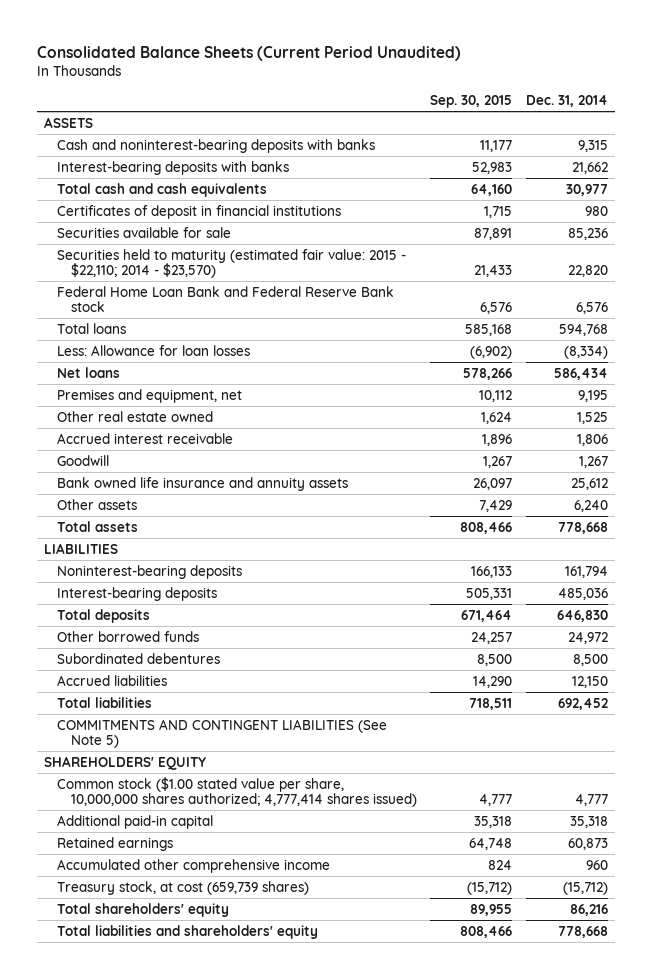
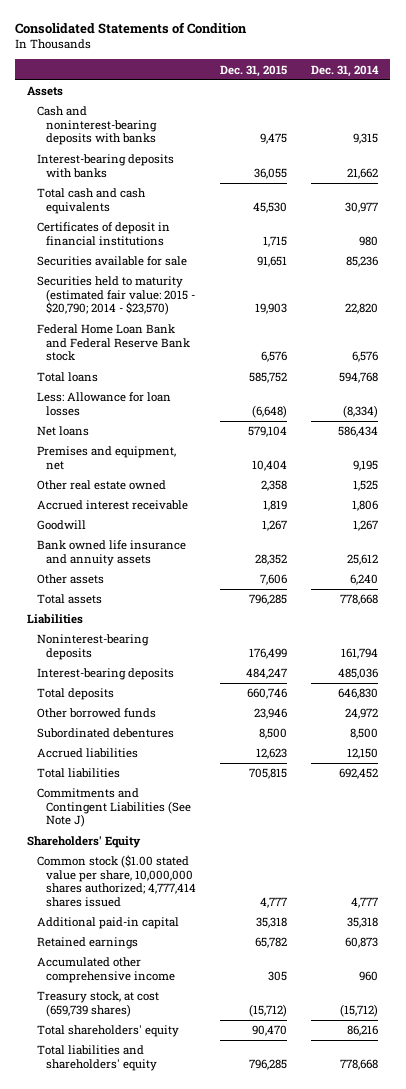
[37,45,462,61] Consolidated Balance Sheets (Current Period Unaudited) -> [15,21,248,34] Consolidated Statements of Condition
[430,94,513,108] Sep. 30, 2015 -> none
none -> [220,64,288,77] Dec. 31, 2015
[44,116,94,128] ASSETS -> [27,86,64,97] Assets
[57,248,407,279] Securities held to maturity (estimated fair value: 2015 - $22,110; 2014 - $23,570) -> [36,276,195,316] Securities held to maturity (estimated fair value: 2015 - $20,790; 2014 - $23,570)
[44,542,119,554] LIABILITIES -> [27,614,84,625] Liabilities
[57,718,388,749] COMMITMENTS AND CONTINGENT LIABILITIES (See Note 5) -> [36,788,191,828] Commitments and Contingent Liabilities (See Note J)
[44,755,207,770] SHAREHOLDERS' EQUITY -> [27,836,142,849] Shareholders' Equity
[57,776,417,808] Common stock ($1.00 stated value per share, 10,000,000 shares authorized; 4,777,414 shares issued) -> [36,855,196,907] Common stock ($1.00 stated value per share, 10,000,000 shares authorized; 4,777,414 shares issued

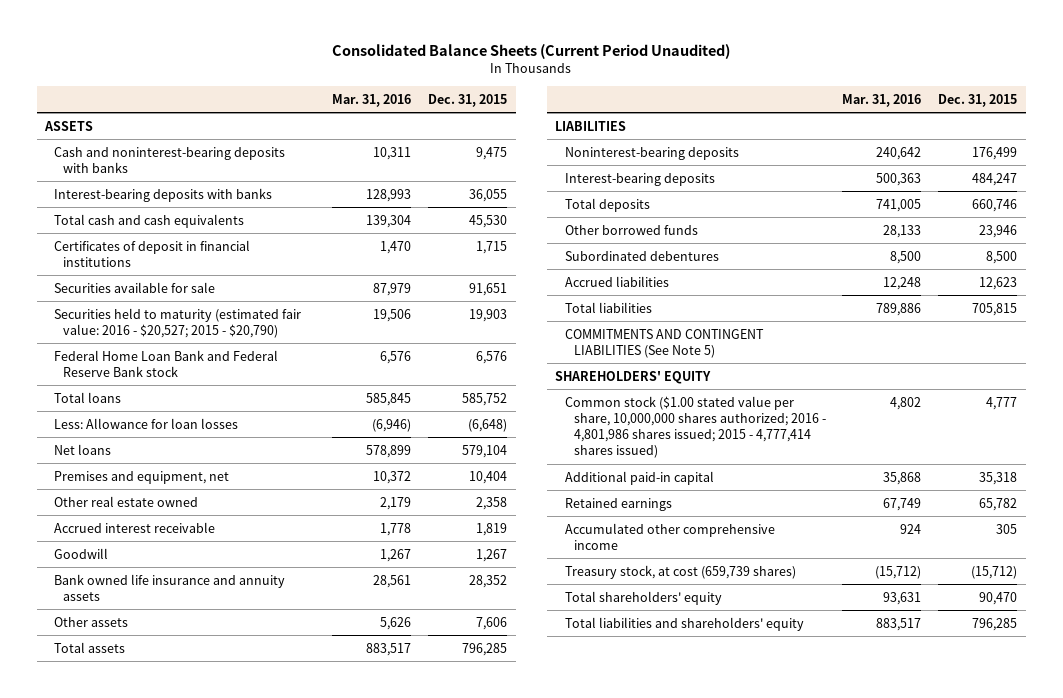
[15,21,248,34] Consolidated Statements of Condition -> [332,44,731,60] Consolidated Balance Sheets (Current Period Unaudited)
[311,64,380,77] Dec. 31, 2014 -> none
none -> [332,93,412,107] Mar. 31, 2016
[27,86,64,97] Assets -> [44,120,94,131] ASSETS
[36,276,195,316] Securities held to maturity (estimated fair value: 2015 - $20,790; 2014 - $23,570) -> [54,307,302,338] Securities held to maturity (estimated fair value: 2016 - $20,527; 2015 - $20,790)
[27,614,84,625] Liabilities -> [555,120,627,131] LIABILITIES
[36,788,191,828] Commitments and Contingent Liabilities (See Note J) -> [564,328,764,358] COMMITMENTS AND CONTINGENT LIABILITIES (See Note 5)
[27,836,142,849] Shareholders' Equity -> [555,370,712,384] SHAREHOLDERS' EQUITY
[36,855,196,907] Common stock ($1.00 stated value per share, 10,000,000 shares authorized; 4,777,414 shares issued -> [564,395,826,459] Common stock ($1.00 stated value per share, 10,000,000 shares authorized; 2016 - 4,801,986 shares issued; 2015 - 4,777,414 shares issued)

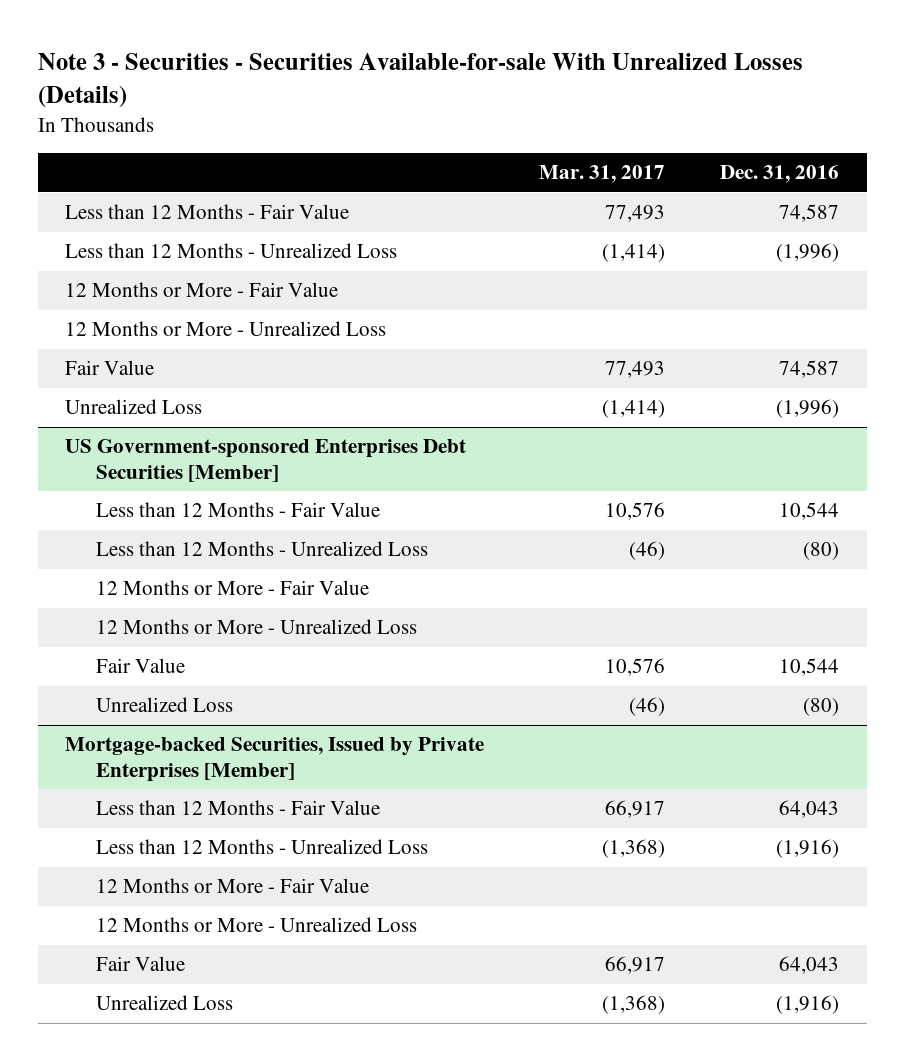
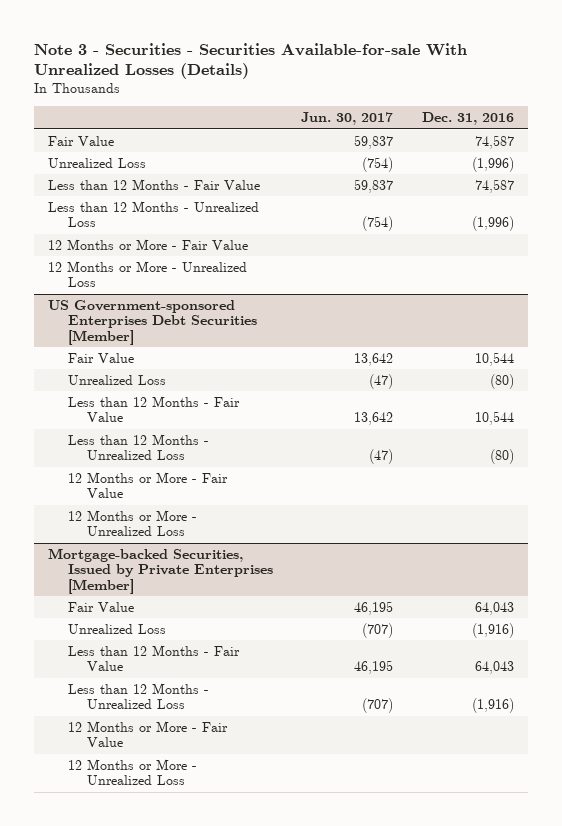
[539,165,666,184] Mar. 31, 2017 -> none
none -> [301,112,394,126] Jun. 30, 2017
[65,360,155,376] Fair Value -> [48,135,115,146] Fair Value
[65,399,203,415] Unrealized Loss -> [48,157,147,168] Unrealized Loss
[95,658,185,674] Fair Value -> [67,352,134,363] Fair Value
[95,697,233,713] Unrealized Loss -> [67,374,166,385] Unrealized Loss
[95,956,185,972] Fair Value -> [67,601,134,612] Fair Value
[95,995,233,1011] Unrealized Loss -> [67,623,166,634] Unrealized Loss

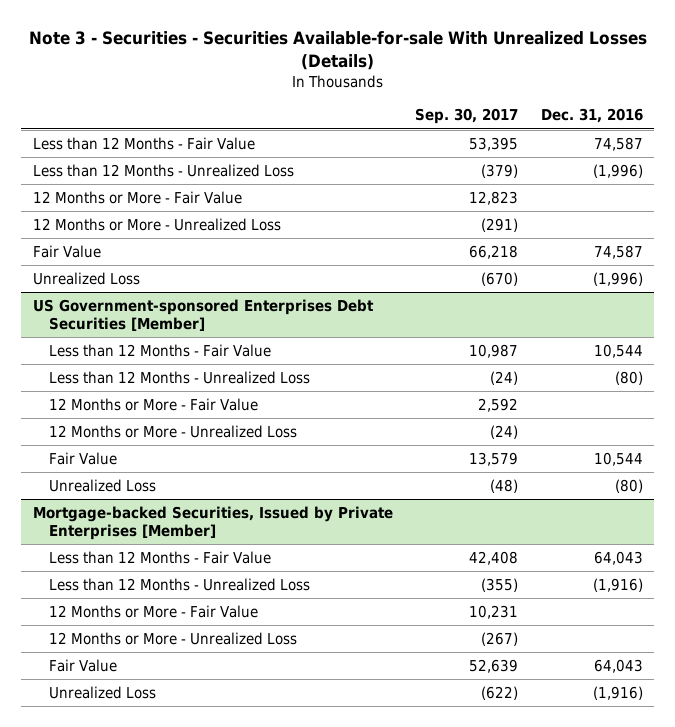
[301,112,394,126] Jun. 30, 2017 -> none
none -> [415,108,519,125] Sep. 30, 2017
[48,135,115,146] Fair Value -> [32,244,101,258] Fair Value
[48,157,147,168] Unrealized Loss -> [32,271,140,285] Unrealized Loss
[67,352,134,363] Fair Value -> [49,451,118,465] Fair Value
[67,374,166,385] Unrealized Loss -> [49,478,157,492] Unrealized Loss
[67,601,134,612] Fair Value -> [49,658,118,672] Fair Value
[67,623,166,634] Unrealized Loss -> [49,685,157,699] Unrealized Loss

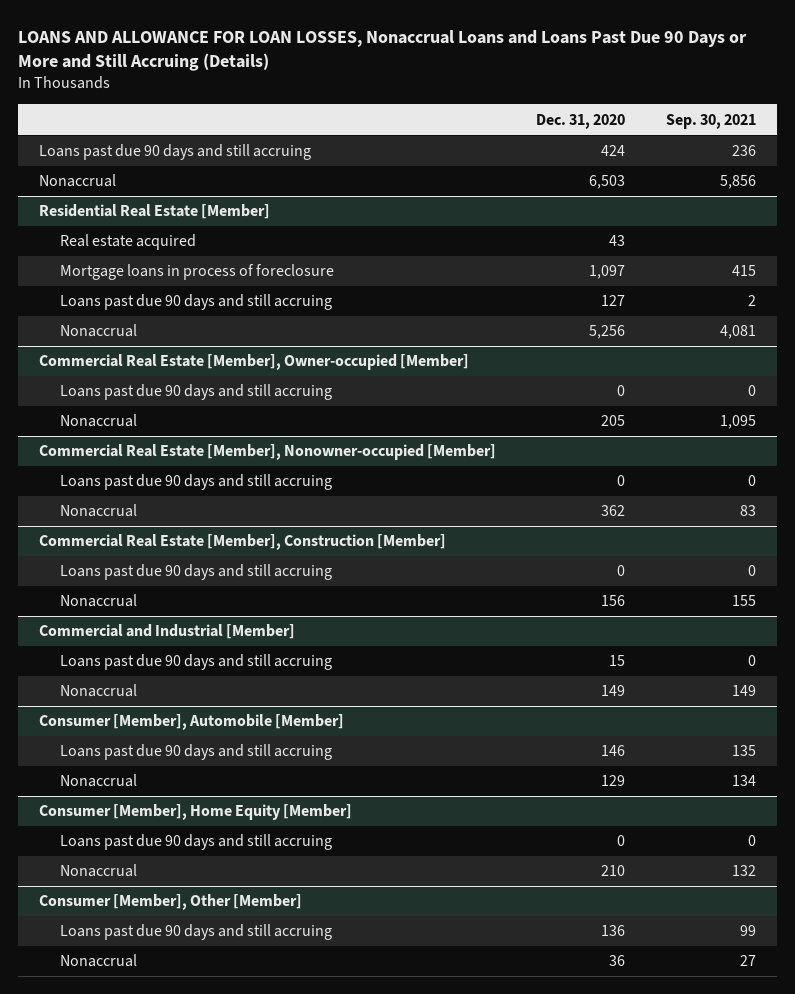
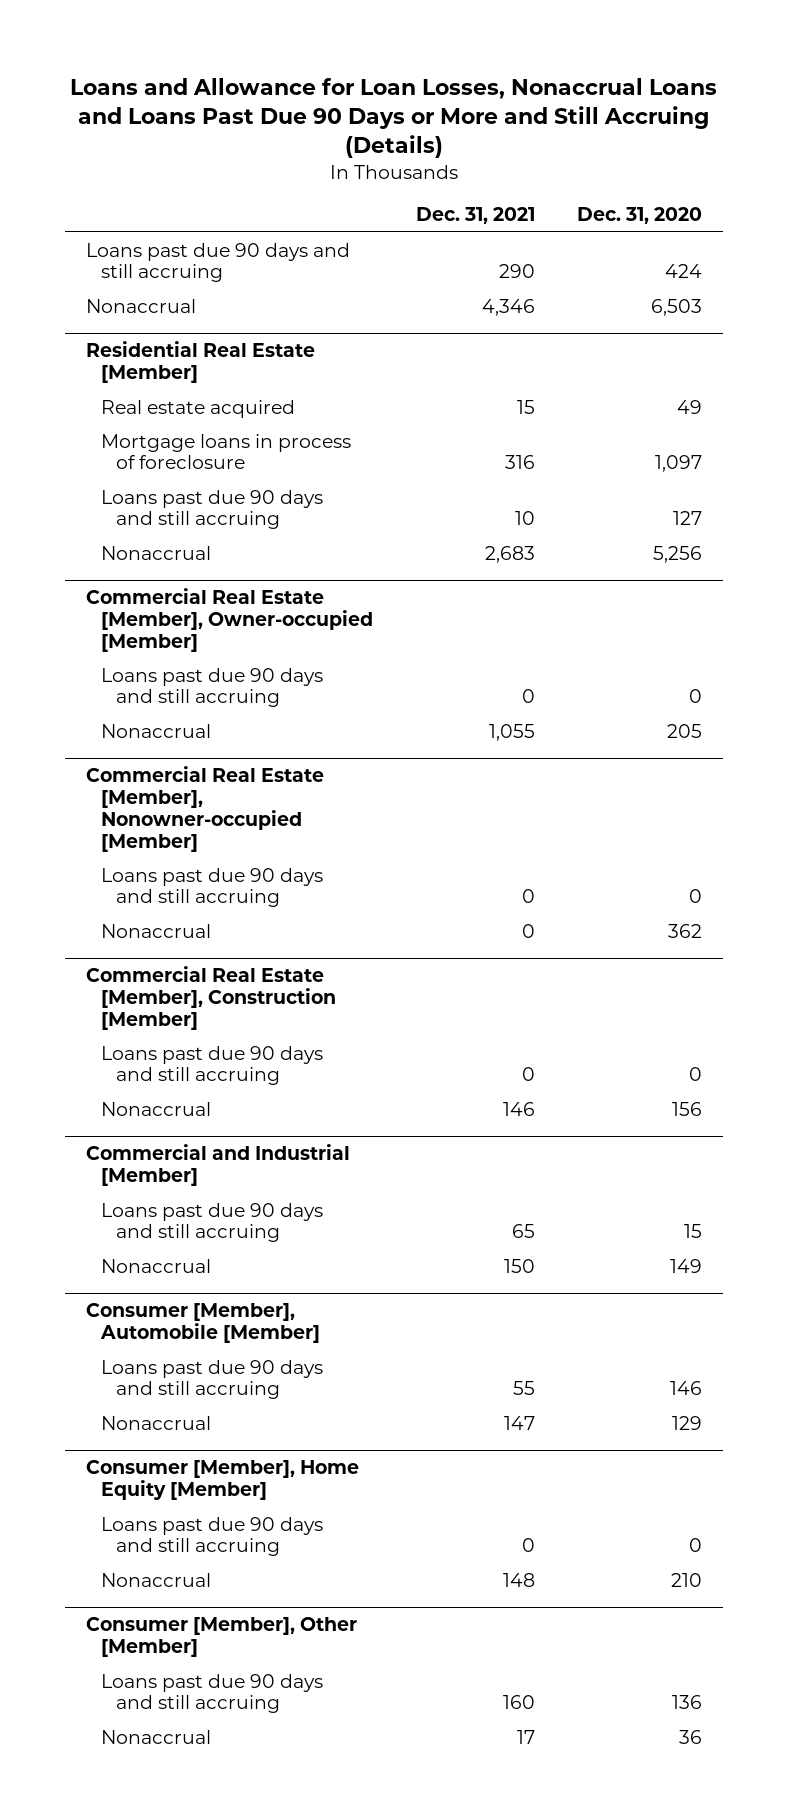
[18,29,748,72] LOANS AND ALLOWANCE FOR LOAN LOSSES, Nonaccrual Loans and Loans Past Due 90 Days or More and Still Accruing (Details) -> [70,77,718,159] Loans and Allowance for Loan Losses, Nonaccrual Loans and Loans Past Due 90 Days or More and Still Accruing (Details)
[666,113,757,129] Sep. 30, 2021 -> none
none -> [415,207,535,225] Dec. 31, 2021
[609,235,626,247] 43 -> [677,399,703,414] 49

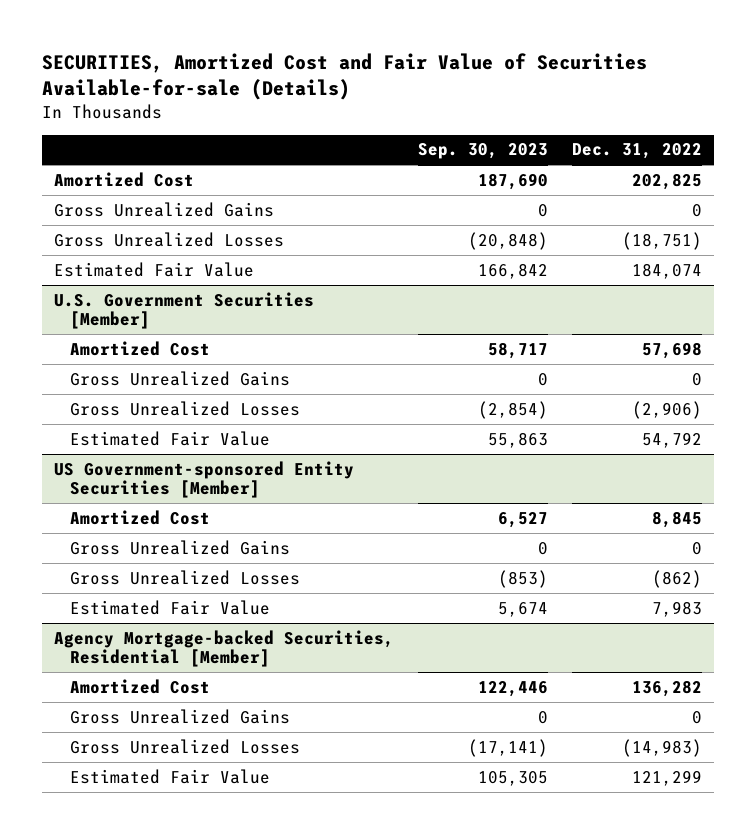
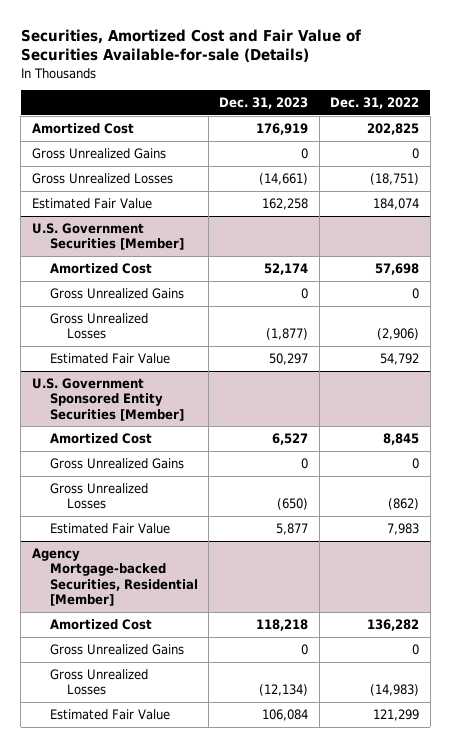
[42,52,648,100] SECURITIES, Amortized Cost and Fair Value of Securities Available-for-sale (Details) -> [20,28,361,63] Securities, Amortized Cost and Fair Value of Securities Available-for-sale (Details)
[418,143,549,160] Sep. 30, 2023 -> none
none -> [219,97,309,110] Dec. 31, 2023
[54,460,355,499] US Government-sponsored Entity Securities [Member] -> [31,377,184,421] U.S. Government Sponsored Entity Securities [Member]

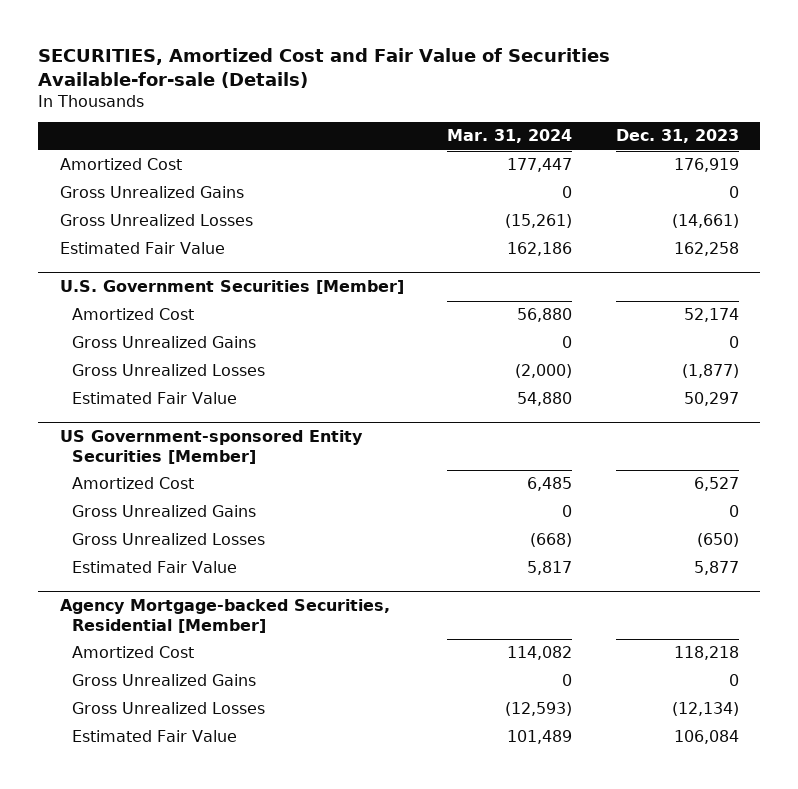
[20,28,361,63] Securities, Amortized Cost and Fair Value of Securities Available-for-sale (Details) -> [38,48,611,88] SECURITIES, Amortized Cost and Fair Value of Securities Available-for-sale (Details)
[330,97,420,110] Dec. 31, 2022 -> none
none -> [447,129,573,144] Mar. 31, 2024
[31,377,184,421] U.S. Government Sponsored Entity Securities [Member] -> [59,430,363,464] US Government-sponsored Entity Securities [Member]

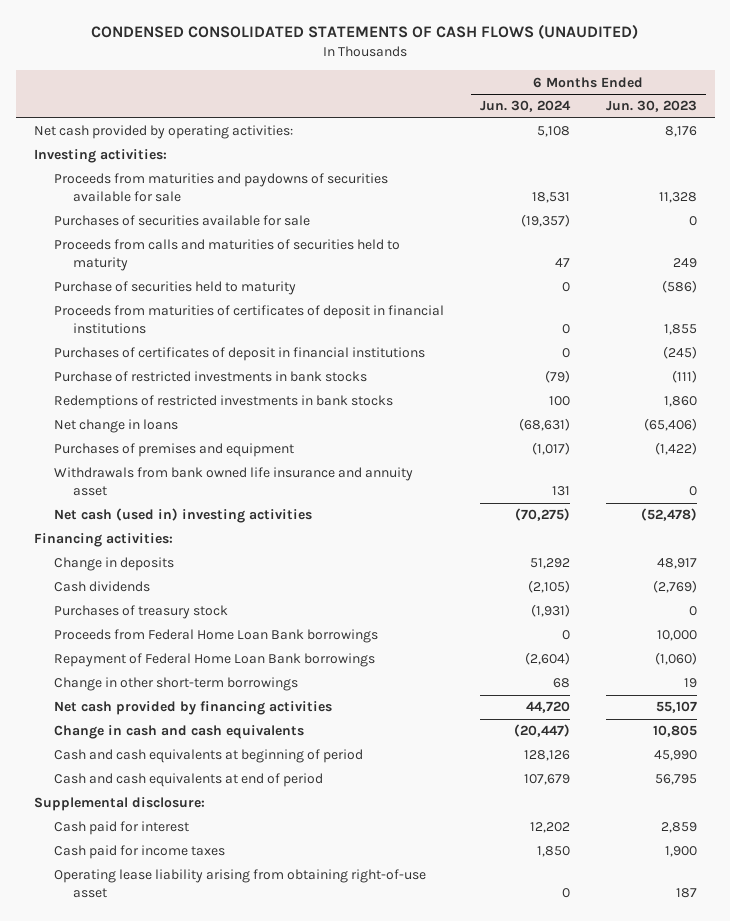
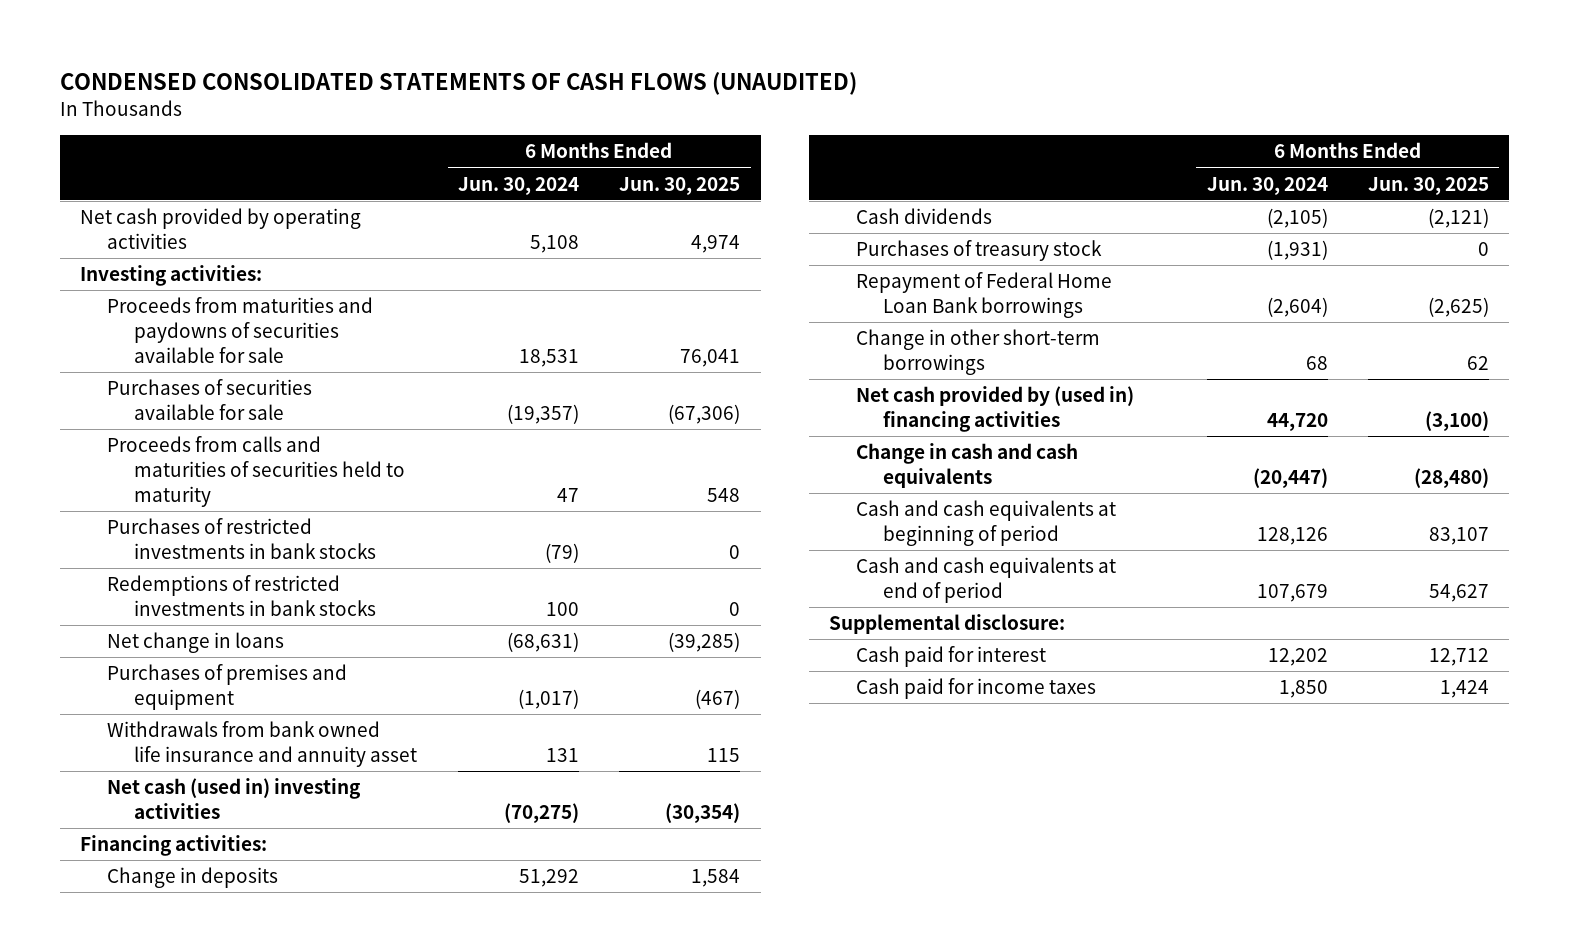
[605,100,697,113] Jun. 30, 2023 -> none
none -> [619,176,741,195] Jun. 30, 2025
[33,125,293,140] Net cash provided by operating activities: -> [80,208,362,249] Net cash provided by operating activities
[53,281,296,296] Purchase of securities held to maturity -> none
[53,305,444,335] Proceeds from maturities of certificates of deposit in financial institutions -> none
[53,347,425,362] Purchases of certificates of deposit in financial institutions -> none
[53,371,367,383] Purchase of restricted investments in bank stocks -> [107,518,377,559] Purchases of restricted investments in bank stocks
[53,629,378,644] Proceeds from Federal Home Loan Bank borrowings -> none
[53,701,332,716] Net cash provided by financing activities -> [856,386,1135,432] Net cash provided by (used in) financing activities
[53,869,426,899] Operating lease liability arising from obtaining right-of-use asset -> none

